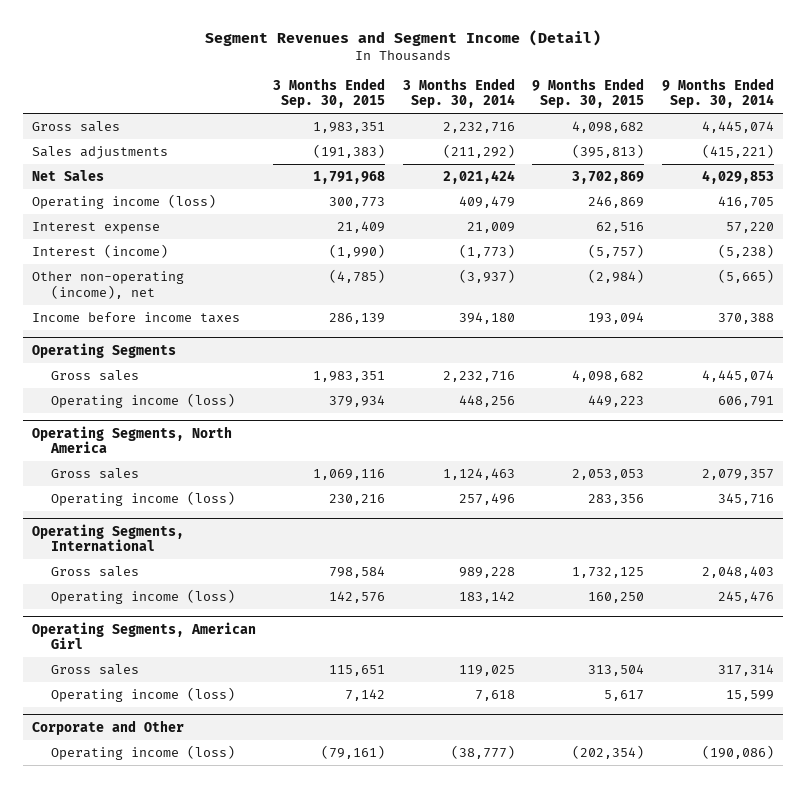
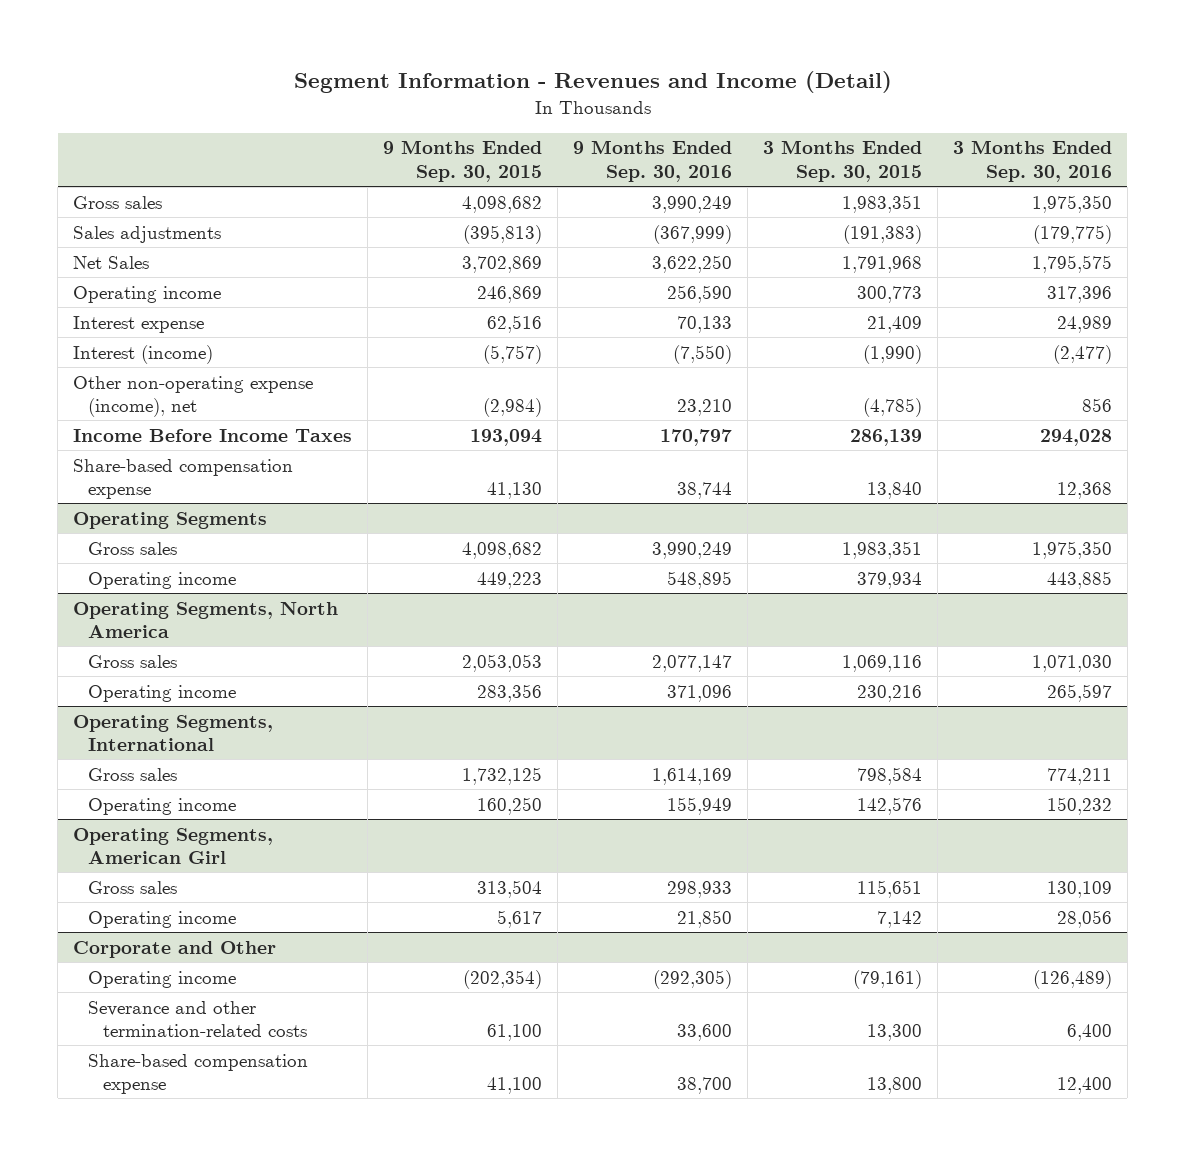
[204,29,601,46] Segment Revenues and Segment Income (Detail) -> [293,70,892,93] Segment Information - Revenues and Income (Detail)
[402,77,515,109] 3 Months Ended Sep. 30, 2014 -> none
[662,77,775,109] 9 Months Ended Sep. 30, 2014 -> none
none -> [573,140,733,182] 9 Months Ended Sep. 30, 2016
none -> [953,140,1113,182] 3 Months Ended Sep. 30, 2016
[31,194,216,210] Operating income (loss) -> [73,285,222,303] Operating income
[31,271,184,299] Other non-operating (income), net -> [73,375,314,418] Other non-operating expense (income), net
[31,312,240,324] Income before income taxes -> [73,428,353,442] Income Before Income Taxes
none -> [73,458,294,500] Share-based compensation expense
[51,393,236,409] Operating income (loss) -> [88,571,237,589] Operating income
[51,491,236,507] Operating income (loss) -> [88,684,237,702] Operating income
[51,589,236,605] Operating income (loss) -> [88,797,237,815] Operating income
[51,687,236,703] Operating income (loss) -> [88,910,237,928] Operating income
[51,745,236,761] Operating income (loss) -> [88,970,237,988] Operating income
none -> [88,1000,308,1038] Severance and other termination-related costs
none -> [88,1053,309,1095] Share-based compensation expense

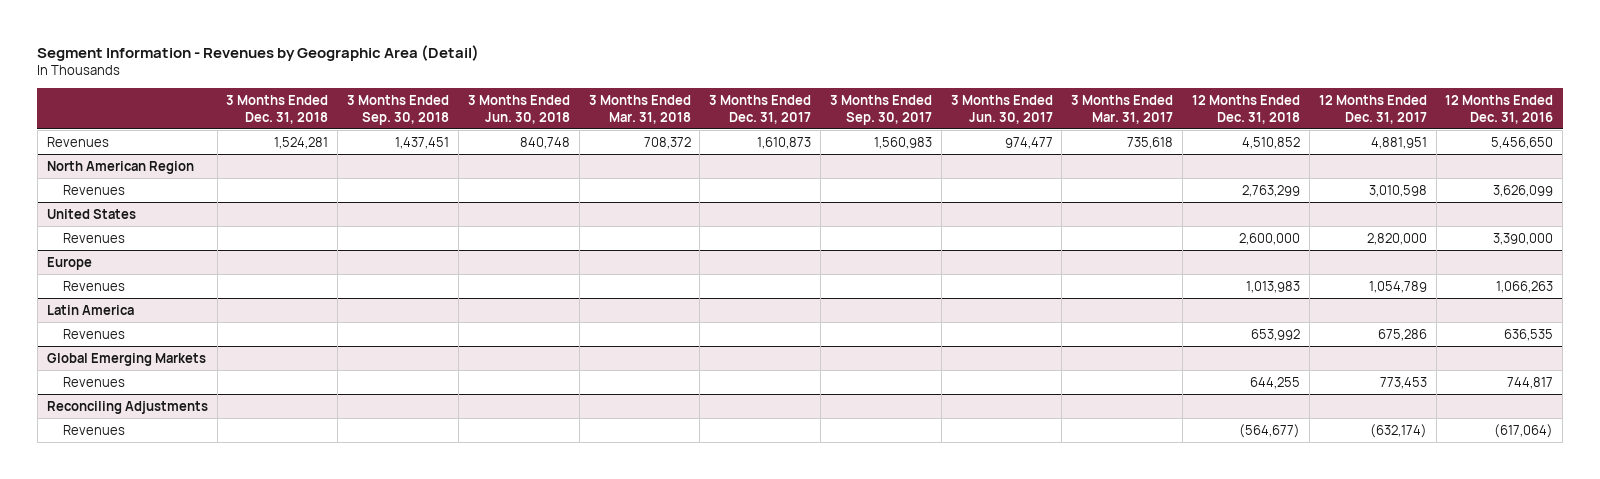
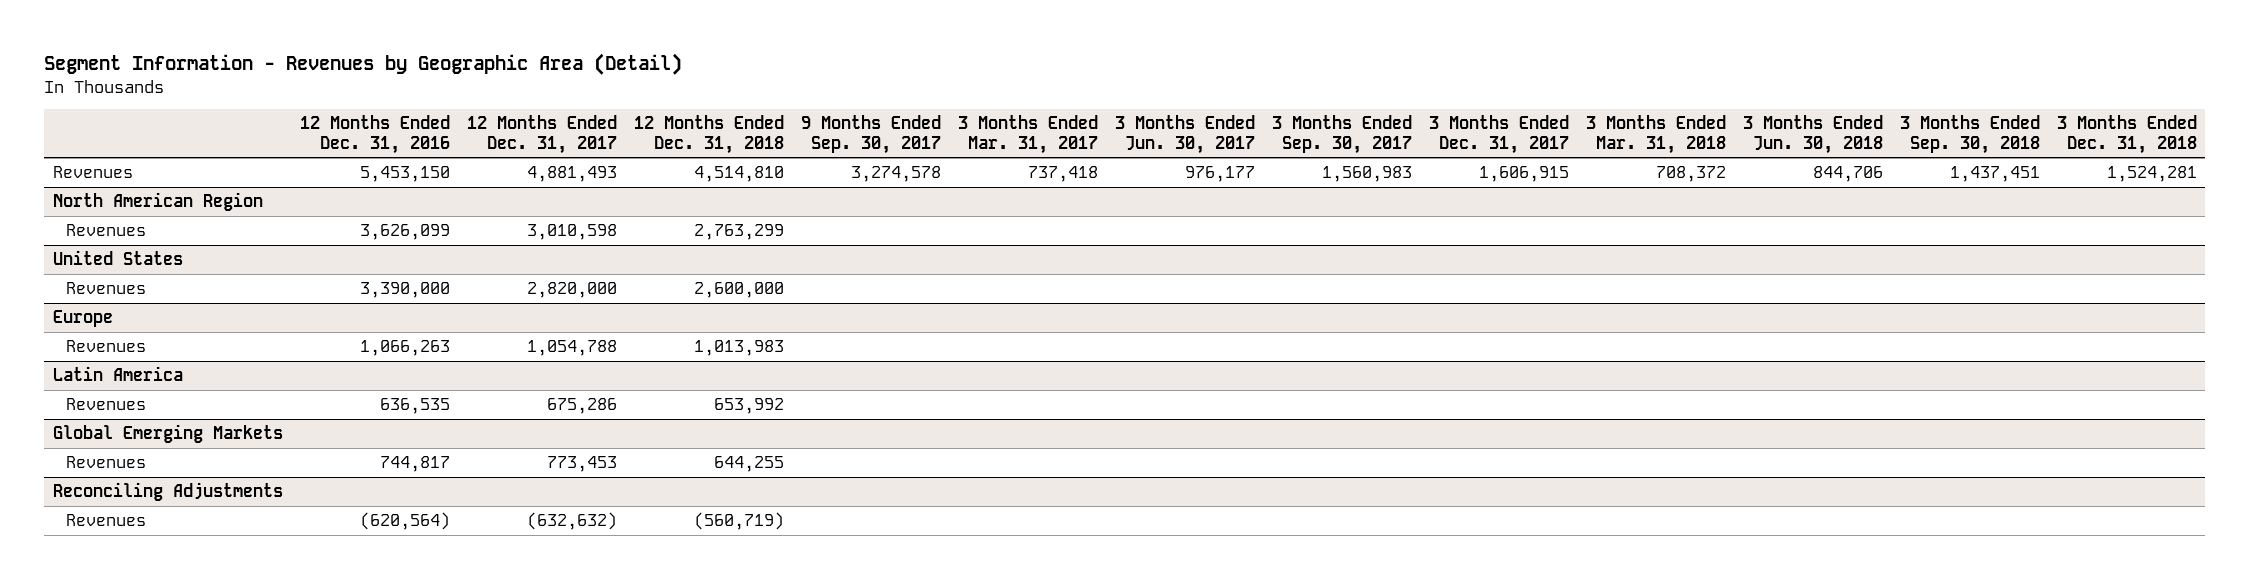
none -> [800,115,941,154] 9 Months Ended Sep. 30, 2017
[519,136,570,149] 840,748 -> [1812,166,1883,183] 844,706
[757,136,812,149] 1,610,873 -> [1478,166,1569,183] 1,606,915
[1004,136,1053,149] 974,477 -> [1184,166,1255,183] 976,177
[1127,136,1174,149] 735,618 -> [1027,166,1098,183] 737,418
[1241,136,1300,149] 4,510,852 -> [693,166,784,183] 4,514,810
[1370,136,1427,149] 4,881,951 -> [526,166,617,183] 4,881,493
[1491,136,1554,149] 5,456,650 -> [359,166,450,183] 5,453,150
[1368,280,1427,293] 1,054,789 -> [526,340,617,357] 1,054,788
[1238,423,1300,438] (564,677) -> [693,512,784,531] (560,719)
[1369,423,1427,438] (632,174) -> [526,512,617,531] (632,632)
[1494,423,1554,438] (617,064) -> [359,512,450,531] (620,564)

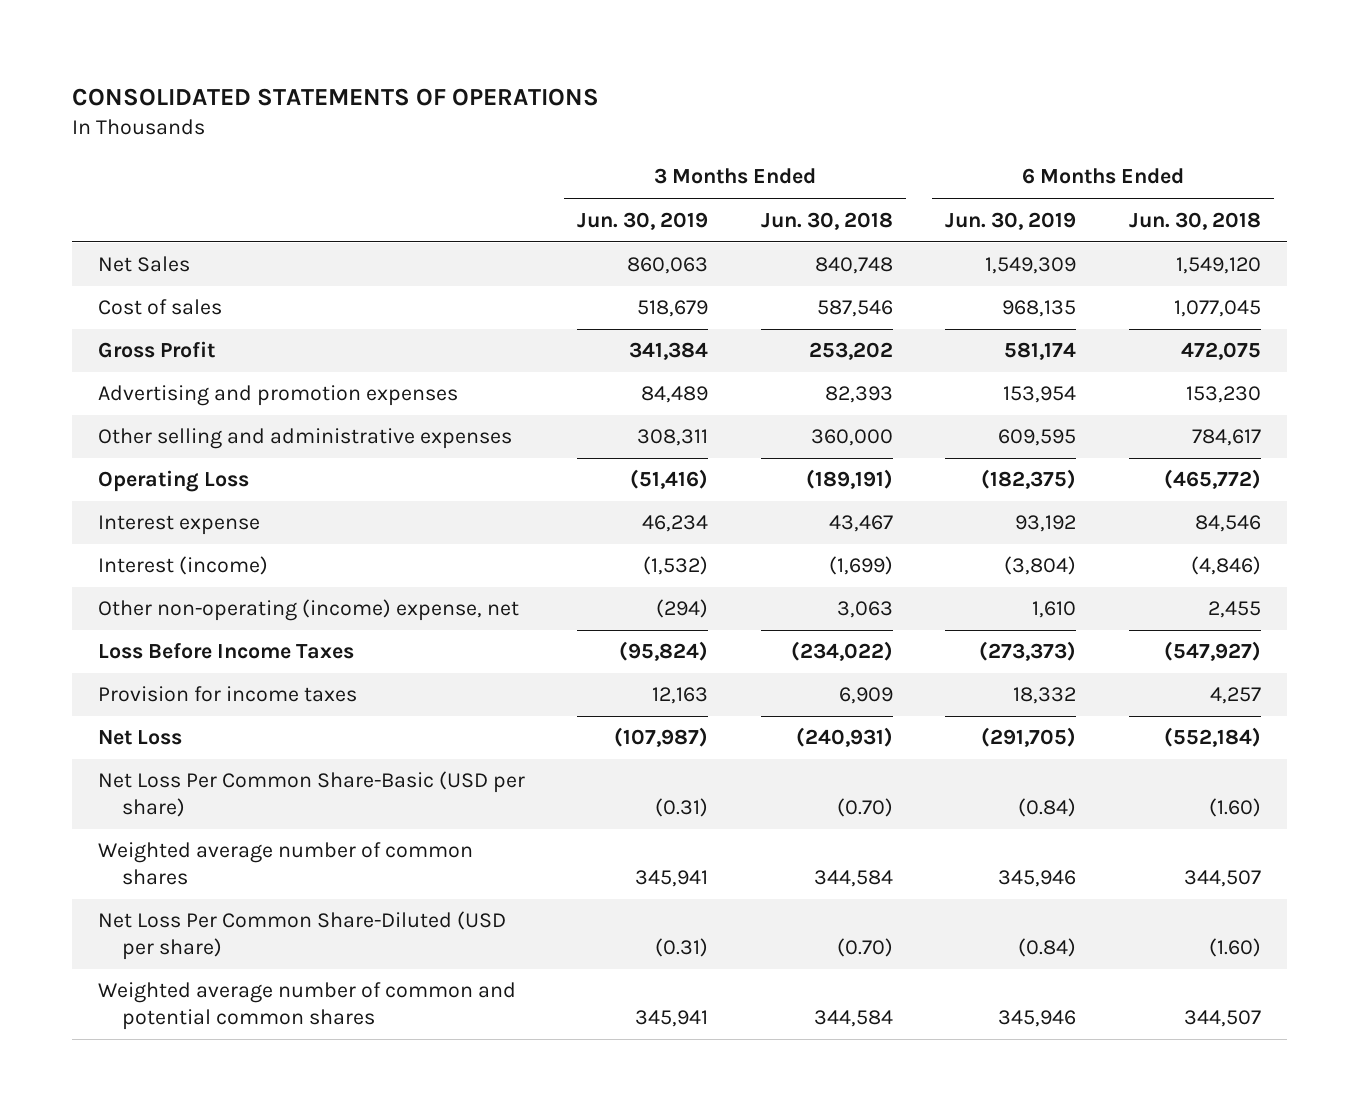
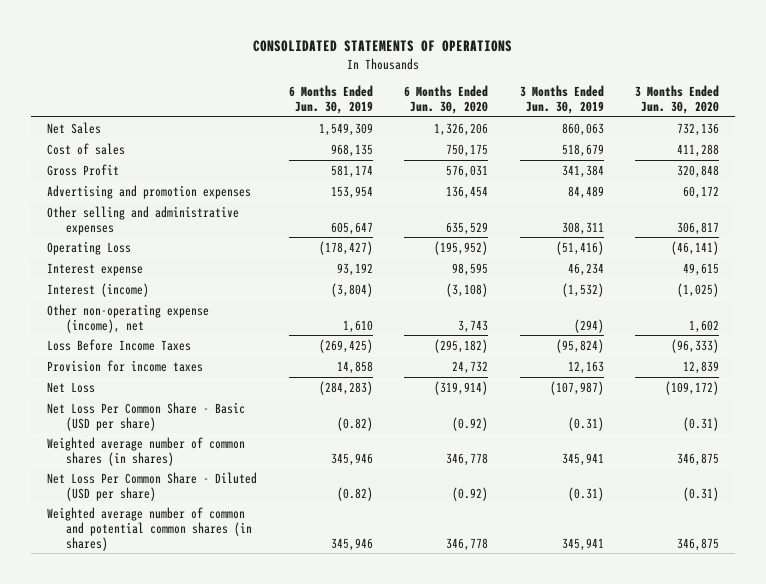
[760,211,893,230] Jun. 30, 2018 -> none
[1128,211,1261,230] Jun. 30, 2018 -> none
none -> [404,85,489,115] 6 Months Ended Jun. 30, 2020
none -> [635,85,720,115] 3 Months Ended Jun. 30, 2020
[998,429,1077,447] 609,595 -> [330,221,373,235] 605,647
[981,469,1077,490] (182,375) -> [318,240,373,255] (178,427)
[98,599,520,622] Other non-operating (income) expense, net -> [46,303,209,333] Other non-operating expense (income), net
[979,641,1077,662] (273,373) -> [318,338,373,353] (269,425)
[1013,687,1077,705] 18,332 -> [336,360,373,374] 14,858
[981,727,1077,748] (291,705) -> [318,380,373,395] (284,283)
[98,771,526,818] Net Loss Per Common Share-Basic (USD per share) -> [46,401,245,431] Net Loss Per Common Share - Basic (USD per share)
[1018,798,1077,818] (0.84) -> [336,416,373,431] (0.82)
[98,842,474,886] Weighted average number of common shares -> [46,436,245,466] Weighted average number of common shares (in shares)
[98,911,507,961] Net Loss Per Common Share-Diluted (USD per share) -> [46,471,257,501] Net Loss Per Common Share - Diluted (USD per share)
[1018,938,1077,958] (0.84) -> [336,486,373,501] (0.82)
[98,982,517,1031] Weighted average number of common and potential common shares -> [46,506,252,551] Weighted average number of common and potential common shares (in shares)

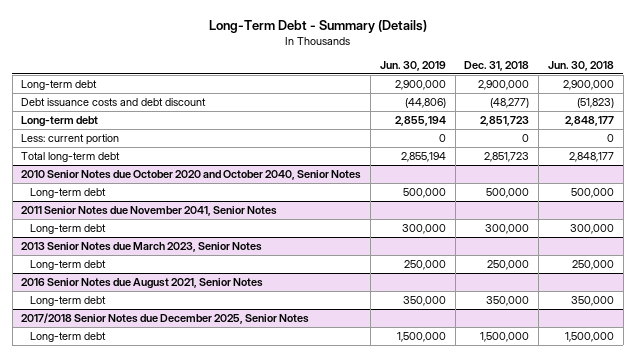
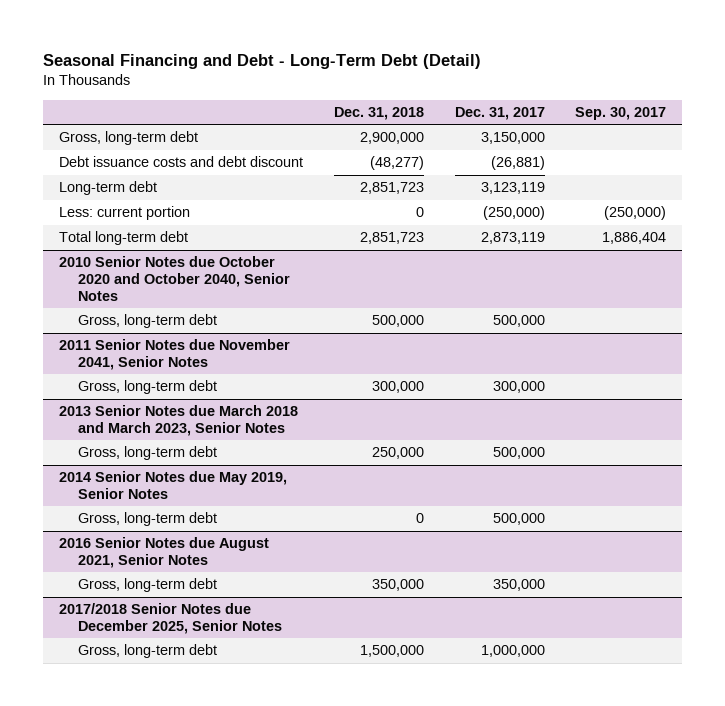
[208,19,427,33] Long-Term Debt - Summary (Details) -> [43,53,482,69] Seasonal Financing and Debt - Long-Term Debt (Detail)
[379,60,446,71] Jun. 30, 2019 -> none
[548,60,615,71] Jun. 30, 2018 -> none
none -> [454,107,545,121] Dec. 31, 2017
none -> [575,107,667,121] Sep. 30, 2017
[21,79,98,90] Long-term debt -> [58,131,198,146] Gross, long-term debt
[30,187,107,198] Long-term debt -> [78,314,218,329] Gross, long-term debt
[30,223,107,234] Long-term debt -> [78,380,218,395] Gross, long-term debt
[21,241,263,252] 2013 Senior Notes due March 2023, Senior Notes -> [58,405,298,437] 2013 Senior Notes due March 2018 and March 2023, Senior Notes
[30,259,107,270] Long-term debt -> [78,446,218,461] Gross, long-term debt
none -> [58,471,287,500] 2014 Senior Notes due May 2019, Senior Notes
none -> [78,512,218,527] Gross, long-term debt
[30,295,107,306] Long-term debt -> [78,578,218,593] Gross, long-term debt
[30,331,107,342] Long-term debt -> [78,644,218,659] Gross, long-term debt

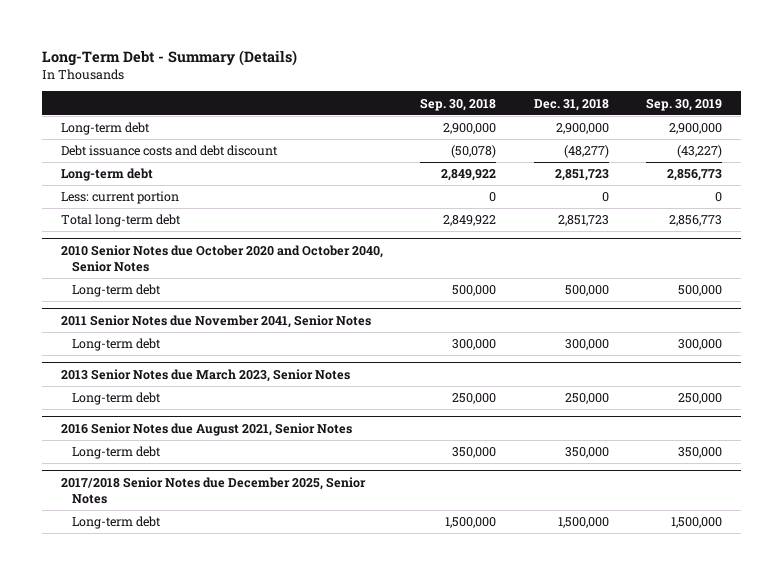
[43,53,482,69] Seasonal Financing and Debt - Long-Term Debt (Detail) -> [41,49,297,66] Long-Term Debt - Summary (Details)
[454,107,545,121] Dec. 31, 2017 -> none
[575,107,667,121] Sep. 30, 2017 -> none
none -> [420,97,497,111] Sep. 30, 2018
none -> [646,97,723,111] Sep. 30, 2019
[58,131,198,146] Gross, long-term debt -> [60,122,150,136] Long-term debt
[78,314,218,329] Gross, long-term debt -> [71,284,161,298] Long-term debt
[58,471,287,500] 2014 Senior Notes due May 2019, Senior Notes -> none
[78,512,218,527] Gross, long-term debt -> none
[78,380,218,395] Gross, long-term debt -> [71,338,161,352] Long-term debt
[58,405,298,437] 2013 Senior Notes due March 2018 and March 2023, Senior Notes -> [60,369,350,383] 2013 Senior Notes due March 2023, Senior Notes
[78,446,218,461] Gross, long-term debt -> [71,392,161,406] Long-term debt
[78,578,218,593] Gross, long-term debt -> [71,446,161,460] Long-term debt
[78,644,218,659] Gross, long-term debt -> [71,516,161,530] Long-term debt

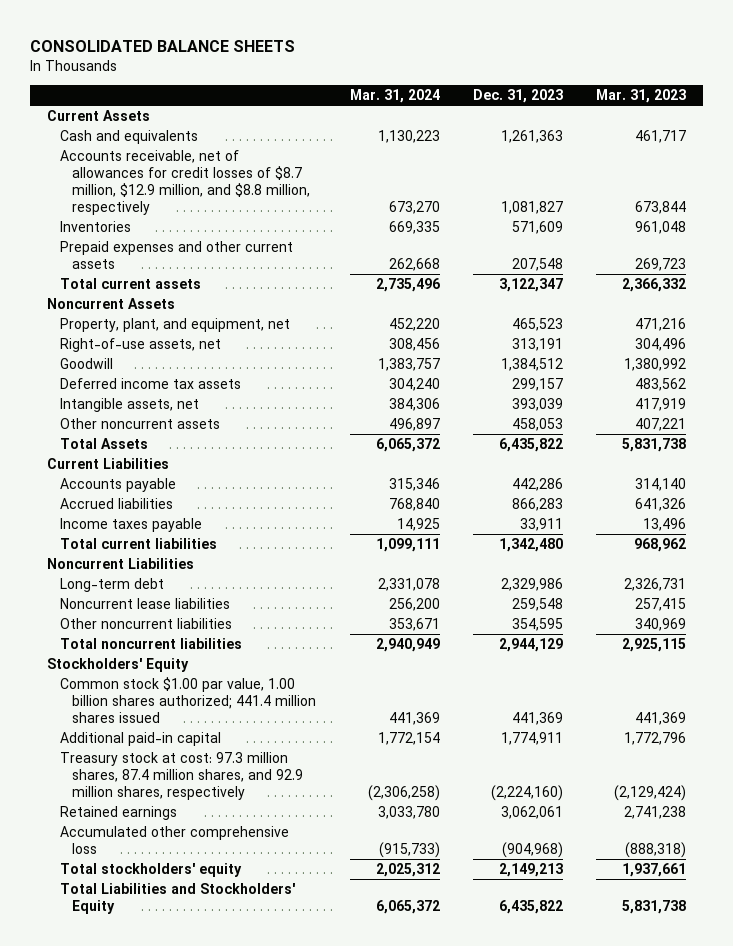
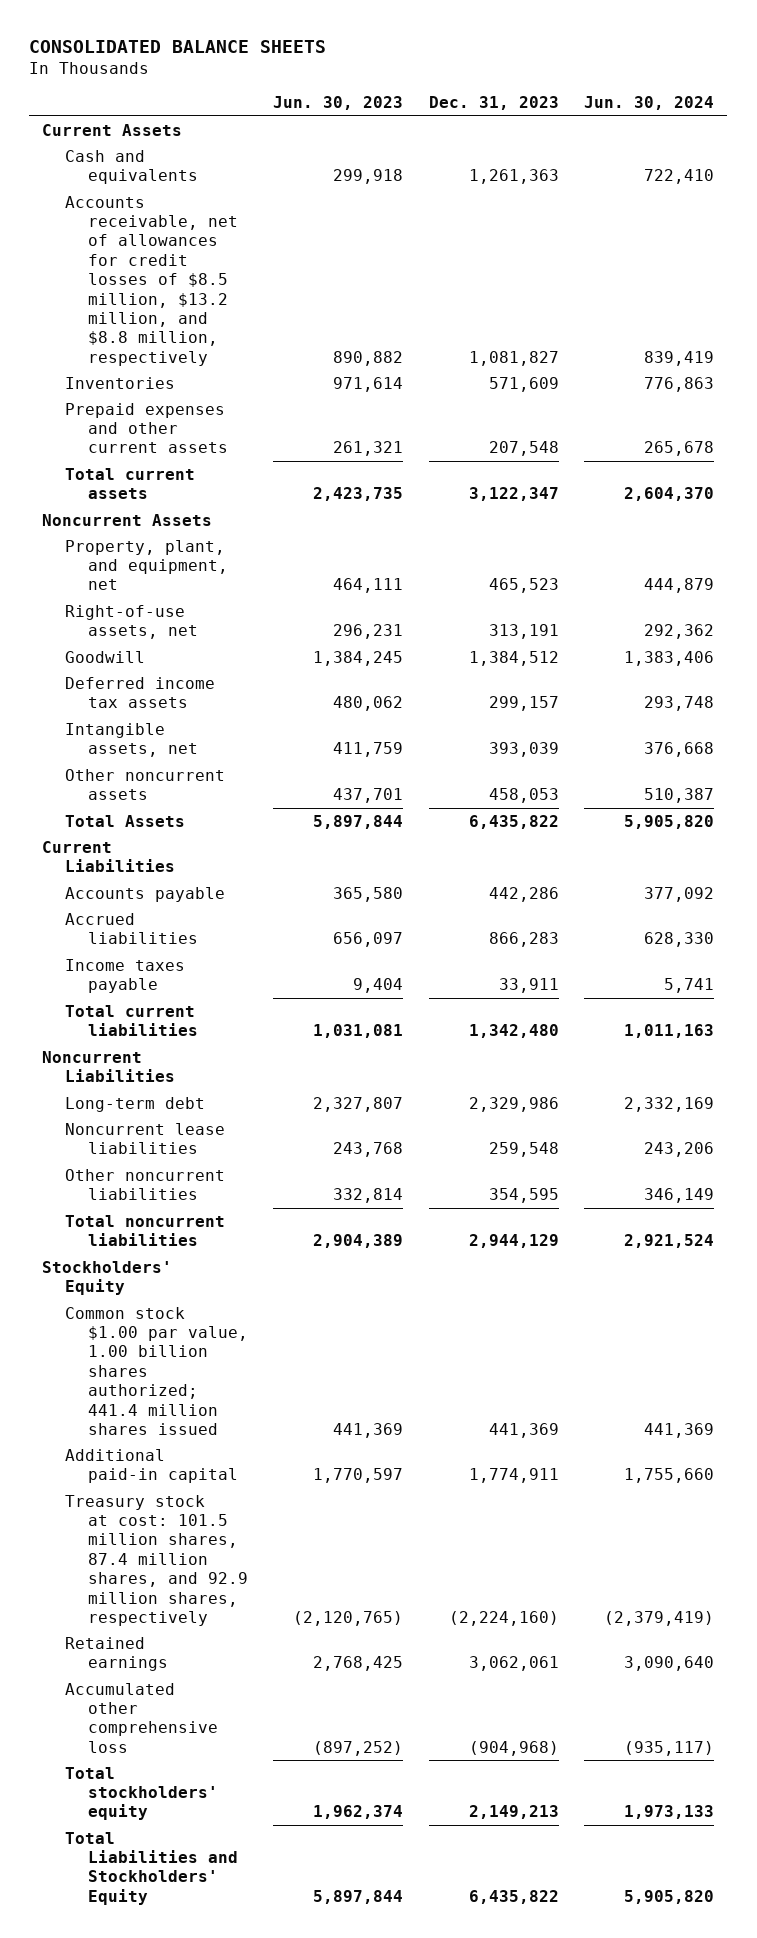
[349,89,440,104] Mar. 31, 2024 -> none
[596,89,687,104] Mar. 31, 2023 -> none
none -> [273,96,404,111] Jun. 30, 2023
none -> [584,96,715,111] Jun. 30, 2024
[59,150,311,216] Accounts receivable, net of allowances for credit losses of $8.7 million, $12.9 million, and $8.8 million, respectively -> [65,195,238,366] Accounts receivable, net of allowances for credit losses of $8.5 million, $13.2 million, and $8.8 million, respectively
[59,752,304,801] Treasury stock at cost: 97.3 million shares, 87.4 million shares, and 92.9 million shares, respectively -> [65,1494,248,1626] Treasury stock at cost: 101.5 million shares, 87.4 million shares, and 92.9 million shares, respectively

